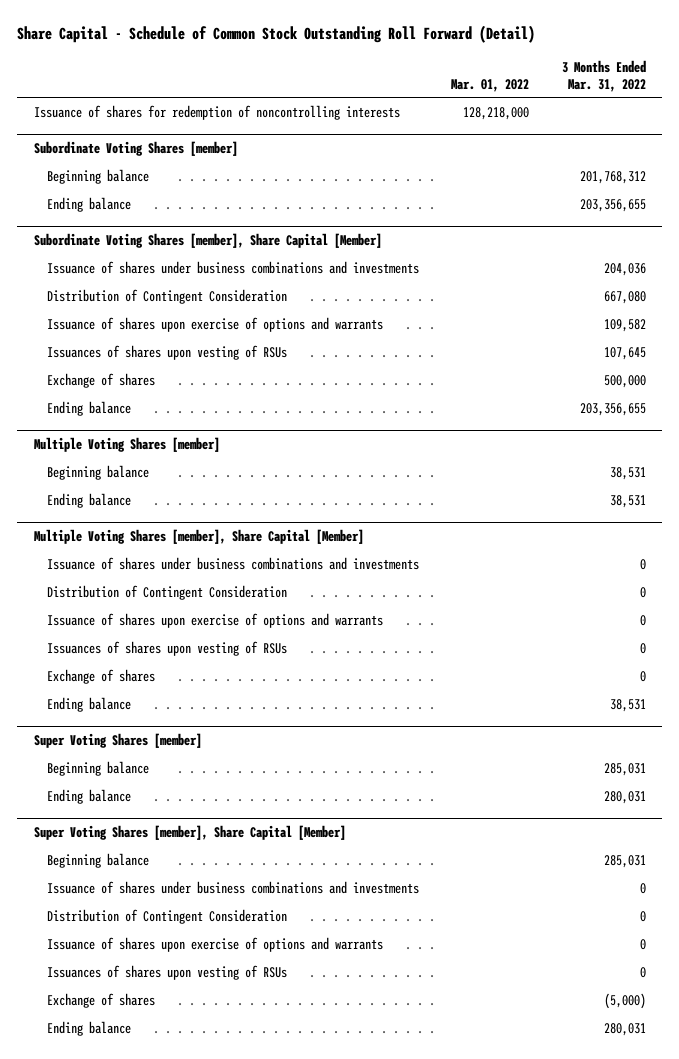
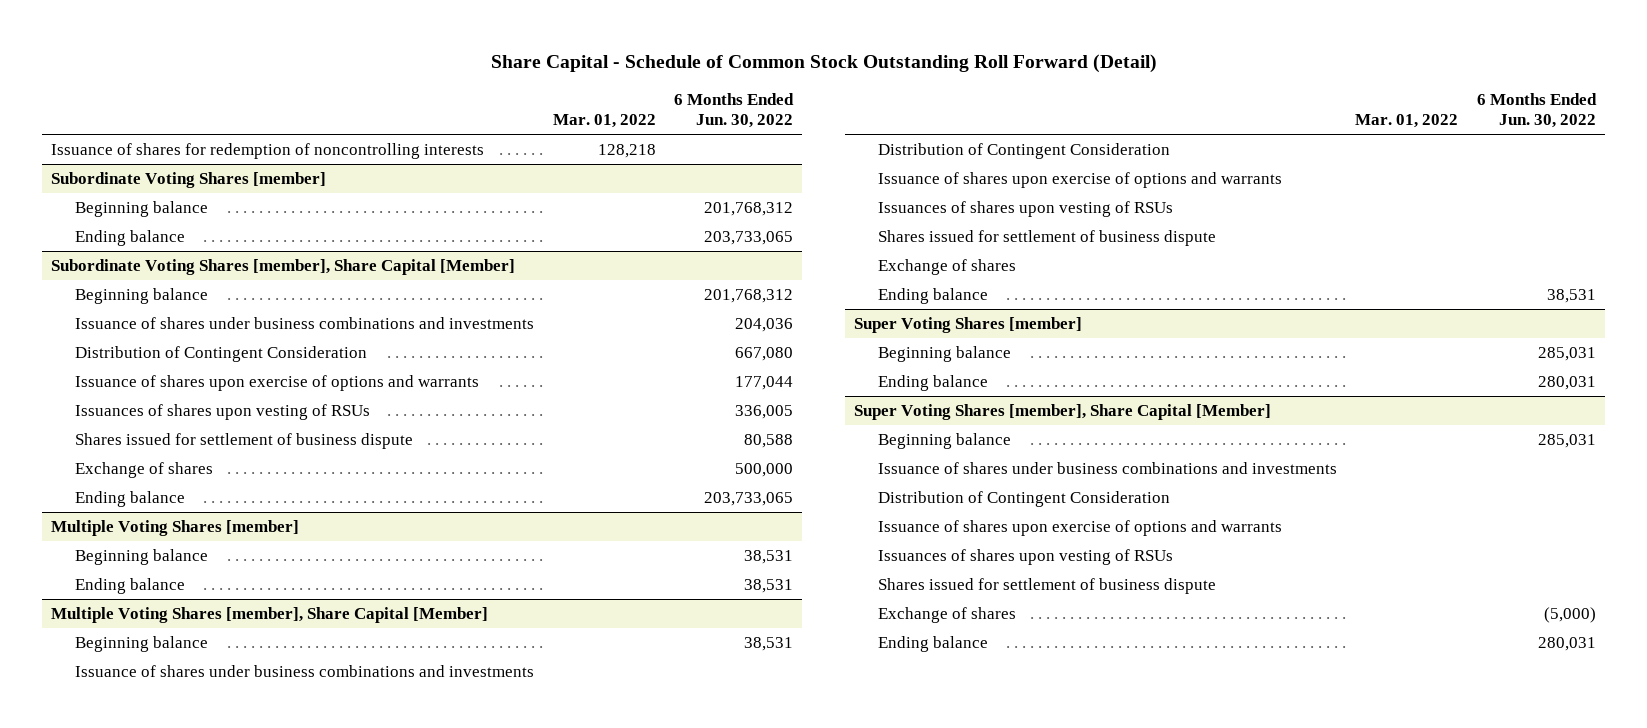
[561,60,646,92] 3 Months Ended Mar. 31, 2022 -> none
none -> [674,93,795,129] 6 Months Ended Jun. 30, 2022
[463,106,530,120] 128,218,000 -> [597,144,656,159] 128,218
none -> [75,288,209,305] Beginning balance
none -> [75,433,414,450] Shares issued for settlement of business dispute
none -> [75,636,209,653] Beginning balance
none -> [877,230,1216,247] Shares issued for settlement of business dispute
none -> [877,578,1216,595] Shares issued for settlement of business dispute

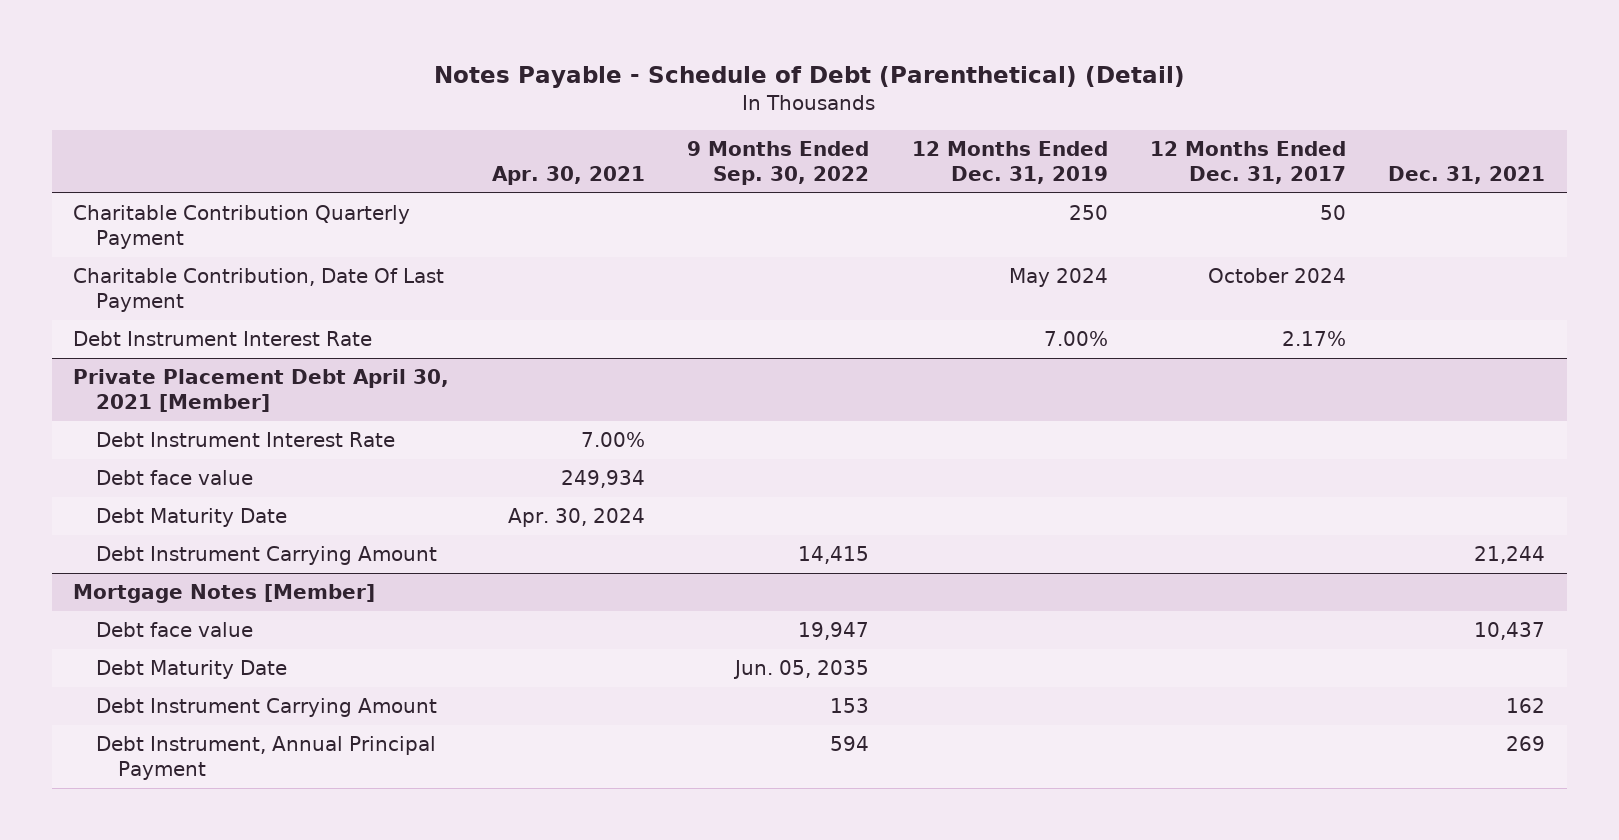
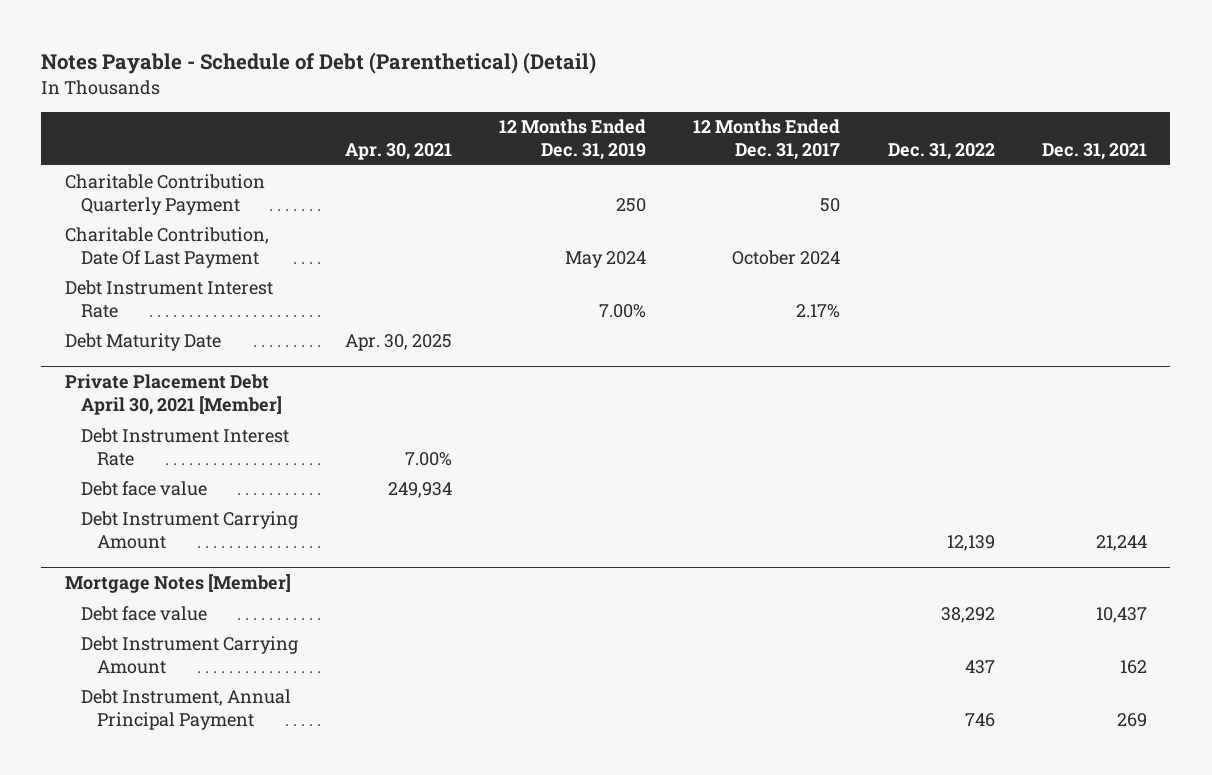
[687,140,870,186] 9 Months Ended Sep. 30, 2022 -> none
none -> [887,143,995,161] Dec. 31, 2022
none -> [65,332,222,351] Debt Maturity Date
[95,508,287,528] Debt Maturity Date -> none
[95,660,287,680] Debt Maturity Date -> none

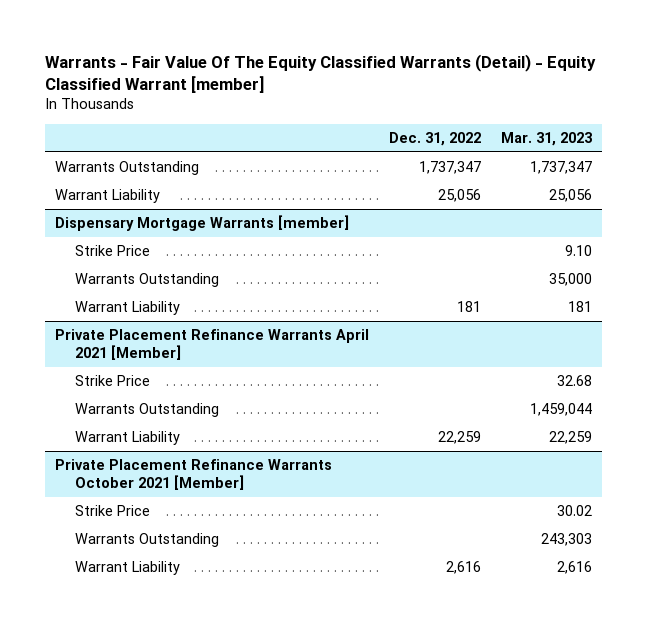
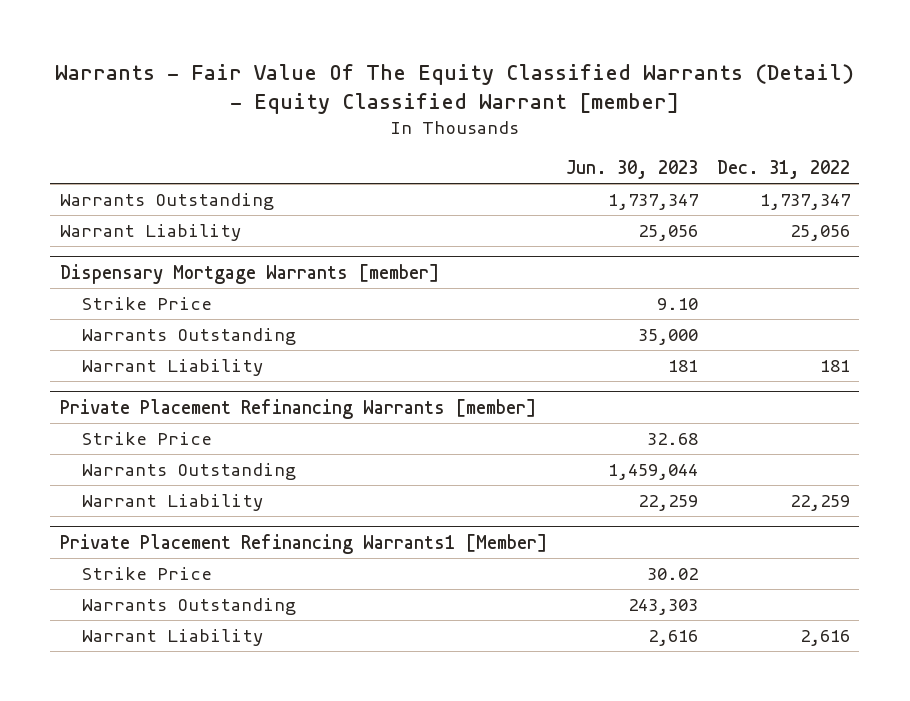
[501,131,593,146] Mar. 31, 2023 -> none
none -> [565,160,698,180] Jun. 30, 2023
[55,329,370,360] Private Placement Refinance Warrants April 2021 [Member] -> [59,398,536,419] Private Placement Refinancing Warrants [member]
[55,459,333,490] Private Placement Refinance Warrants October 2021 [Member] -> [59,533,547,554] Private Placement Refinancing Warrants1 [Member]

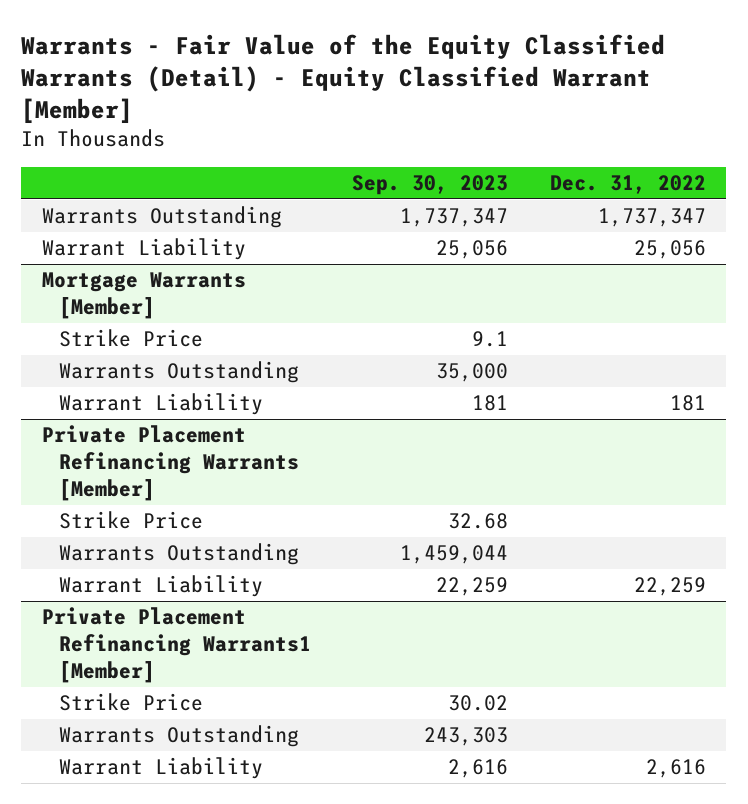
[54,63,854,114] Warrants - Fair Value Of The Equity Classified Warrants (Detail) - Equity Classified Warrant [member] -> [21,33,666,125] Warrants - Fair Value of the Equity Classified Warrants (Detail) - Equity Classified Warrant [Member]
[565,160,698,180] Jun. 30, 2023 -> none
none -> [352,175,509,196] Sep. 30, 2023
[59,263,439,284] Dispensary Mortgage Warrants [member] -> [42,272,247,320] Mortgage Warrants [Member]
[59,398,536,419] Private Placement Refinancing Warrants [member] -> [42,425,299,501] Private Placement Refinancing Warrants [Member]

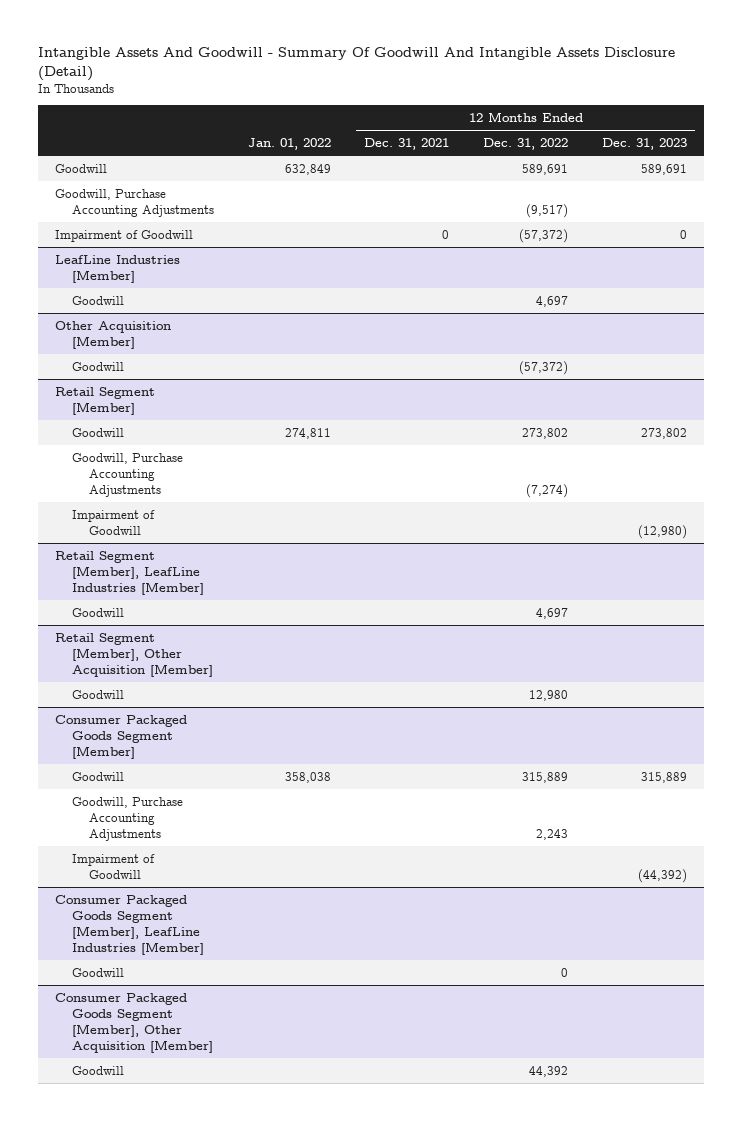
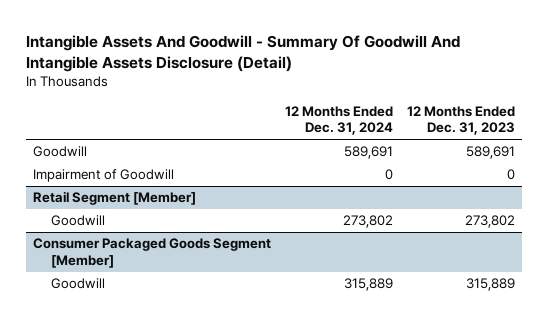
[247,138,331,151] Jan. 01, 2022 -> none
[364,138,450,151] Dec. 31, 2021 -> none
[483,138,569,151] Dec. 31, 2022 -> none
none -> [285,105,394,136] 12 Months Ended Dec. 31, 2024
[54,188,214,217] Goodwill, Purchase Accounting Adjustments -> none
[54,254,180,283] LeafLine Industries [Member] -> none
[71,295,124,305] Goodwill -> none
[54,320,171,349] Other Acquisition [Member] -> none
[71,361,124,371] Goodwill -> none
[71,452,183,497] Goodwill, Purchase Accounting Adjustments -> none
[71,509,155,535] Impairment of Goodwill -> none
[54,550,204,595] Retail Segment [Member], LeafLine Industries [Member] -> none
[71,607,124,617] Goodwill -> none
[54,632,213,677] Retail Segment [Member], Other Acquisition [Member] -> none
[71,689,124,699] Goodwill -> none
[71,796,183,841] Goodwill, Purchase Accounting Adjustments -> none
[71,853,155,879] Impairment of Goodwill -> none
[54,894,204,955] Consumer Packaged Goods Segment [Member], LeafLine Industries [Member] -> none
[71,967,124,977] Goodwill -> none
[54,992,213,1053] Consumer Packaged Goods Segment [Member], Other Acquisition [Member] -> none
[71,1065,124,1075] Goodwill -> none

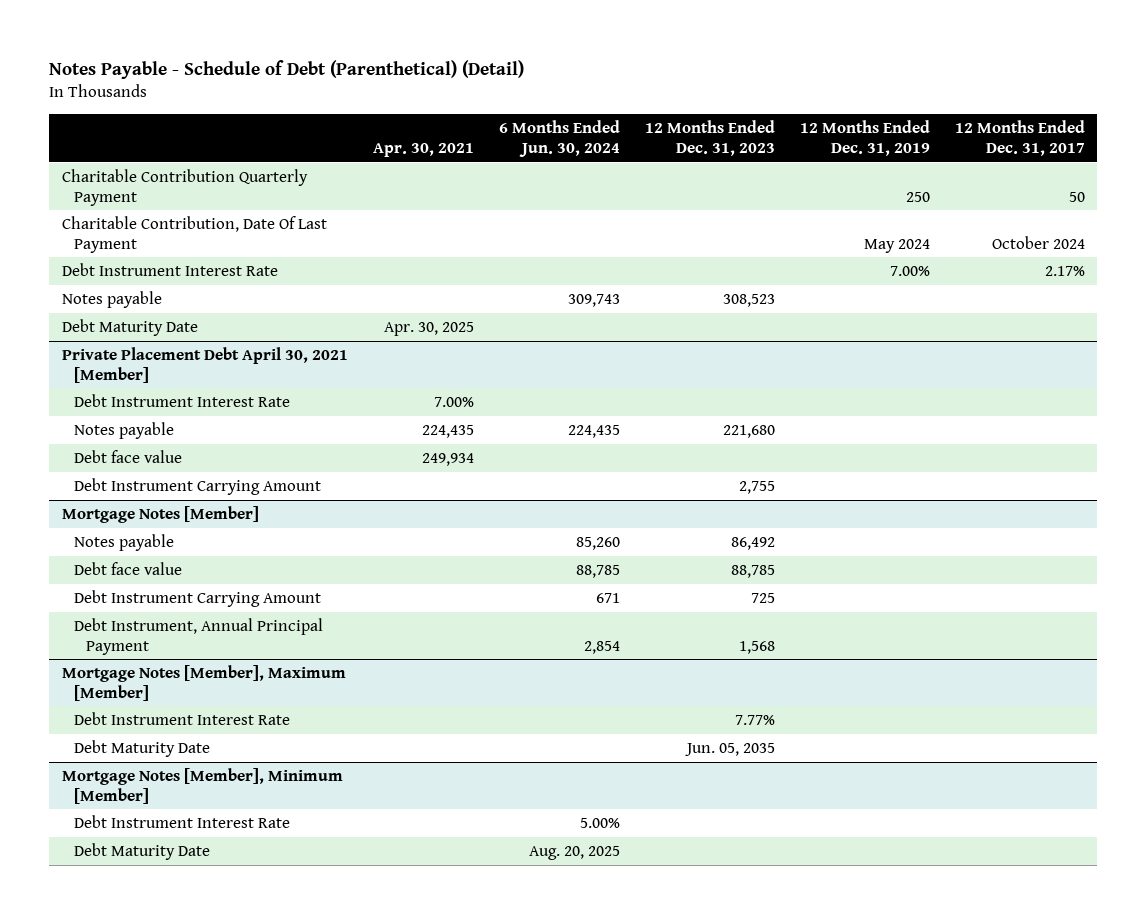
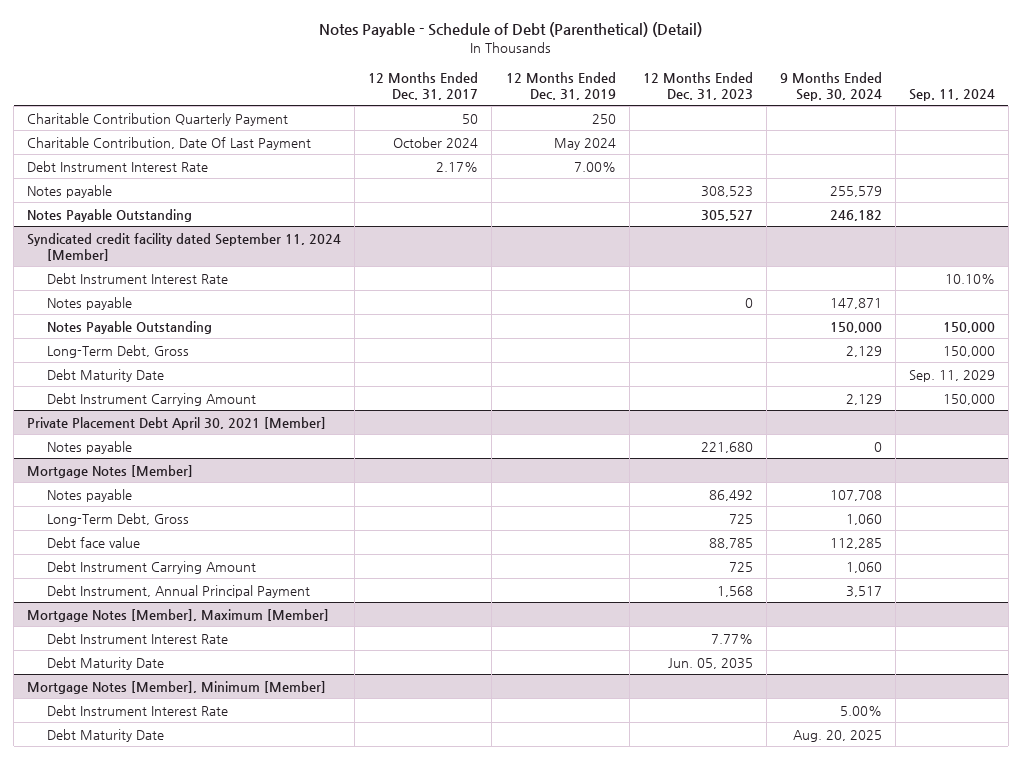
[372,142,474,157] Apr. 30, 2021 -> none
[498,120,620,157] 6 Months Ended Jun. 30, 2024 -> none
none -> [779,72,882,102] 9 Months Ended Sep. 30, 2024
none -> [908,89,995,102] Sep. 11, 2024
[61,319,198,337] Debt Maturity Date -> none
none -> [27,208,193,222] Notes Payable Outstanding
none -> [27,232,342,261] Syndicated credit facility dated September 11, 2024 [Member]
none -> [47,272,229,284] Debt Instrument Interest Rate
none -> [47,296,133,310] Notes payable
none -> [47,320,213,334] Notes Payable Outstanding
none -> [47,344,190,358] Long-Term Debt, Gross
none -> [47,368,165,382] Debt Maturity Date
none -> [47,392,257,406] Debt Instrument Carrying Amount
[73,394,290,408] Debt Instrument Interest Rate -> none
[73,450,182,464] Debt face value -> none
[73,478,321,496] Debt Instrument Carrying Amount -> none
none -> [47,512,190,526] Long-Term Debt, Gross

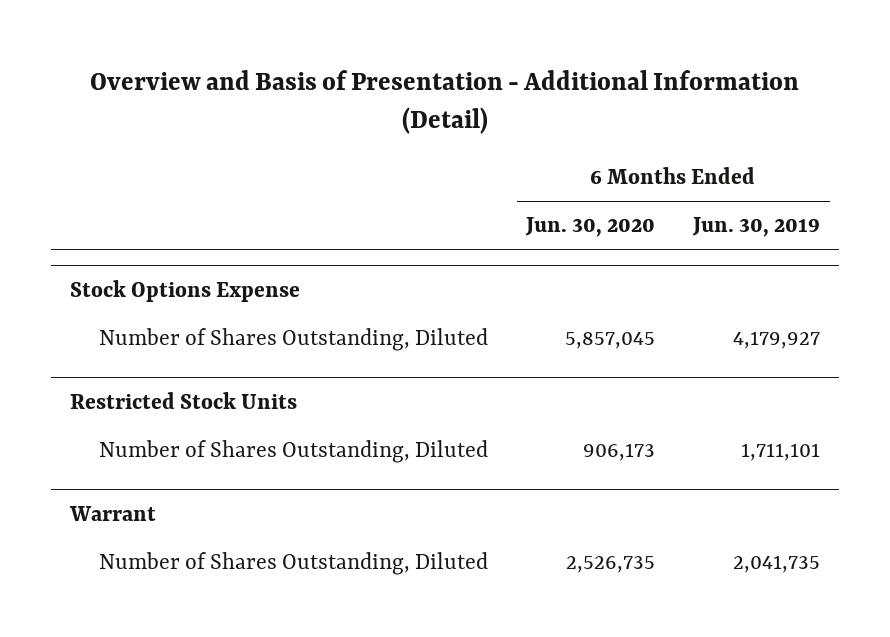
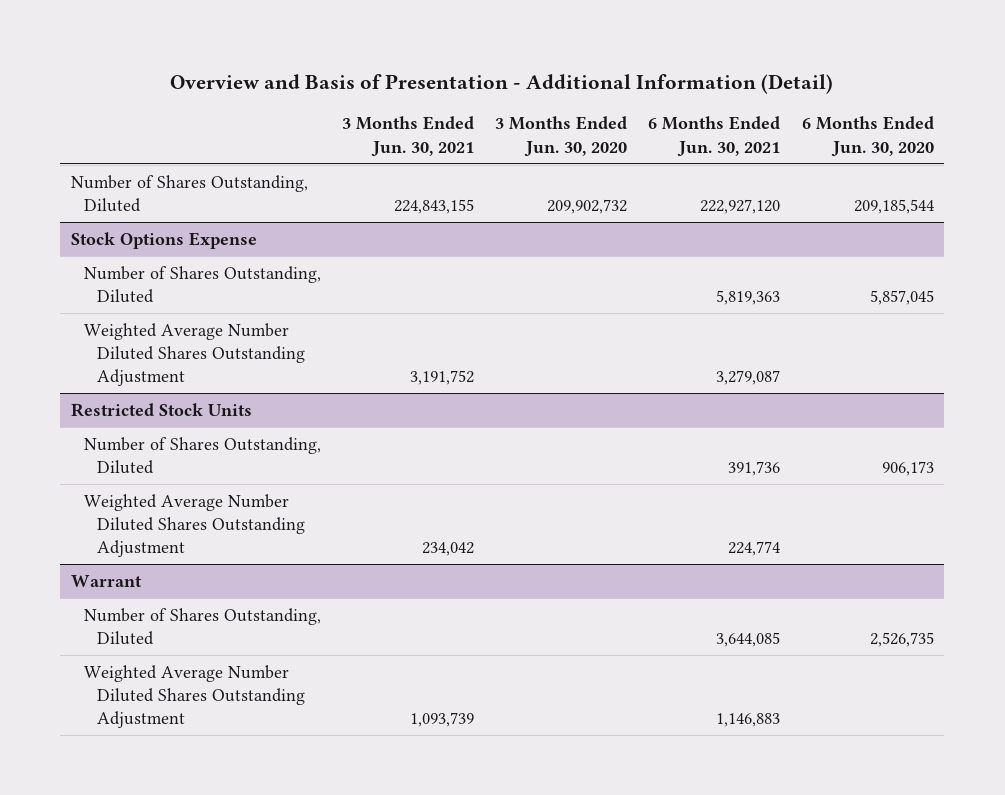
[692,217,821,238] Jun. 30, 2019 -> none
none -> [342,116,475,157] 3 Months Ended Jun. 30, 2021
none -> [495,116,628,157] 3 Months Ended Jun. 30, 2020
none -> [648,116,781,157] 6 Months Ended Jun. 30, 2021
none -> [70,174,308,212] Number of Shares Outstanding, Diluted
none -> [83,322,305,387] Weighted Average Number Diluted Shares Outstanding Adjustment
none -> [83,493,305,558] Weighted Average Number Diluted Shares Outstanding Adjustment
none -> [83,664,305,729] Weighted Average Number Diluted Shares Outstanding Adjustment

